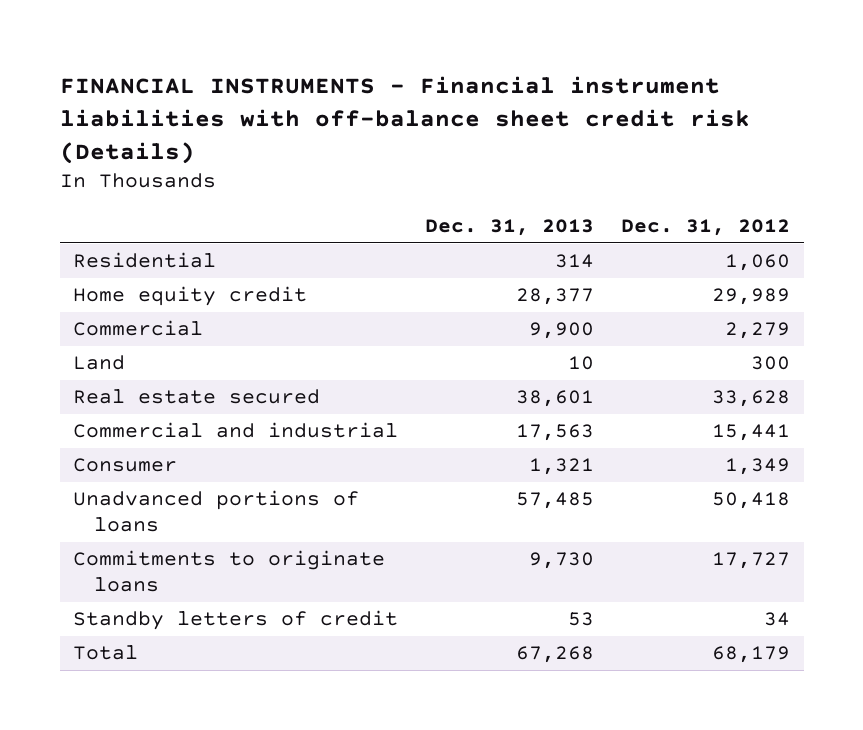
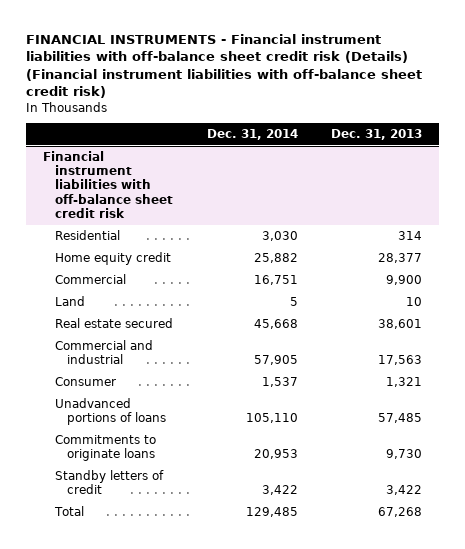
[59,75,750,164] FINANCIAL INSTRUMENTS - Financial instrument liabilities with off-balance sheet credit risk (Details) -> [26,33,423,99] FINANCIAL INSTRUMENTS - Financial instrument liabilities with off-balance sheet credit risk (Details) (Financial instrument liabilities with off-balance sheet credit risk)
[621,219,791,237] Dec. 31, 2012 -> none
none -> [206,128,298,140] Dec. 31, 2014
none -> [43,151,174,218] Financial instrument liabilities with off-balance sheet credit risk
[568,612,595,627] 53 -> [386,485,423,496] 3,422

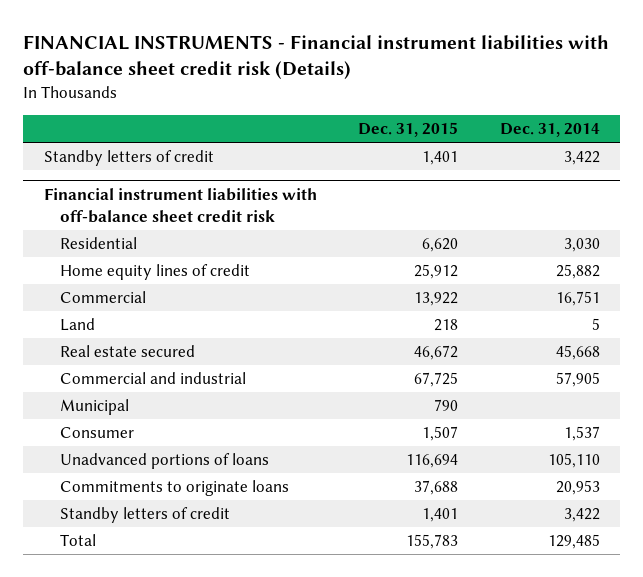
[26,33,423,99] FINANCIAL INSTRUMENTS - Financial instrument liabilities with off-balance sheet credit risk (Details) (Financial instrument liabilities with off-balance sheet credit risk) -> [23,35,610,80] FINANCIAL INSTRUMENTS - Financial instrument liabilities with off-balance sheet credit risk (Details)
[331,128,423,140] Dec. 31, 2013 -> none
none -> [358,122,459,138] Dec. 31, 2015
none -> [43,150,214,167] Standby letters of credit
[55,252,172,266] Home equity credit -> [59,264,250,281] Home equity lines of credit
none -> [59,399,129,416] Municipal

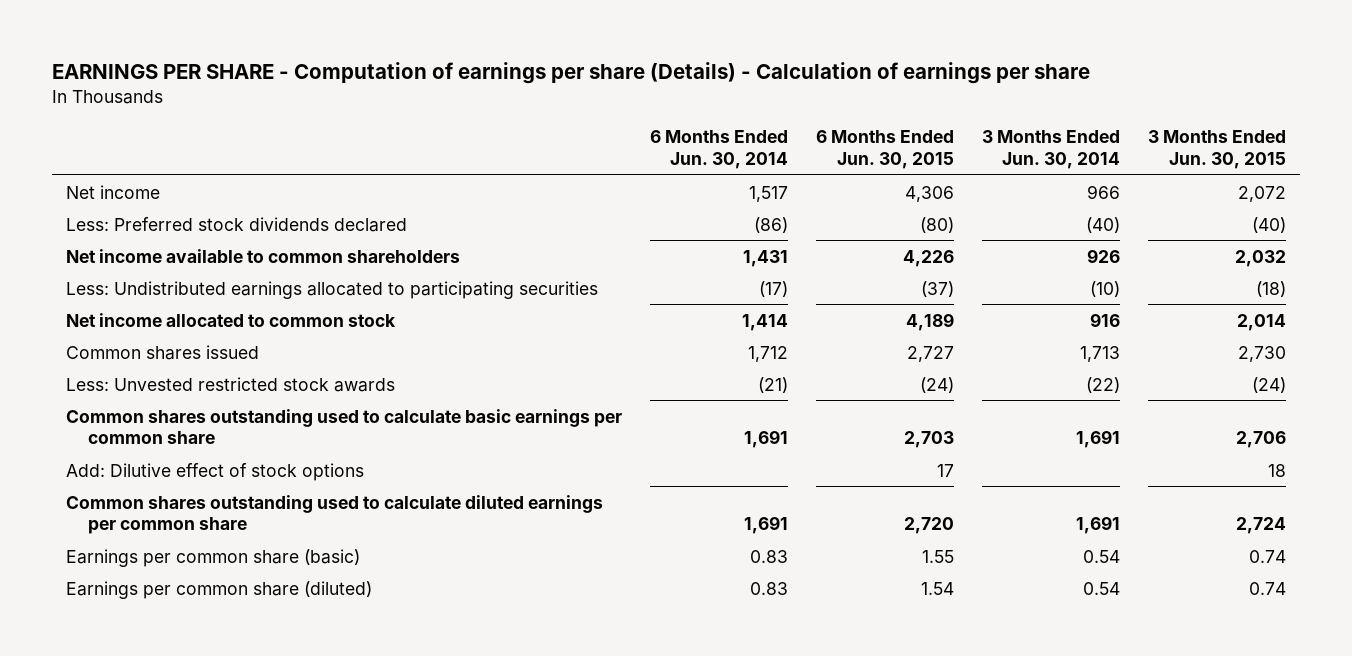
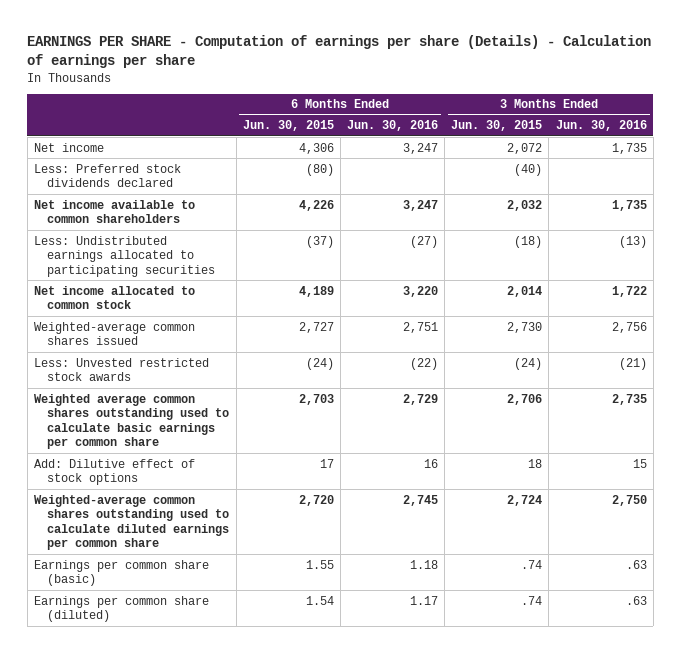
[649,130,788,170] 6 Months Ended Jun. 30, 2014 -> none
[981,130,1120,170] 3 Months Ended Jun. 30, 2014 -> none
none -> [347,120,439,132] Jun. 30, 2016
none -> [555,120,647,132] Jun. 30, 2016
[65,344,259,360] Common shares issued -> [33,321,195,346] Weighted-average common shares issued
[65,408,622,445] Common shares outstanding used to calculate basic earnings per common share -> [33,393,230,450] Weighted average common shares outstanding used to calculate basic earnings per common share
[65,494,603,535] Common shares outstanding used to calculate diluted earnings per common share -> [33,494,230,551] Weighted-average common shares outstanding used to calculate diluted earnings per common share
[1248,549,1286,563] 0.74 -> [521,559,543,569] .74
[1248,581,1286,595] 0.74 -> [521,595,543,605] .74

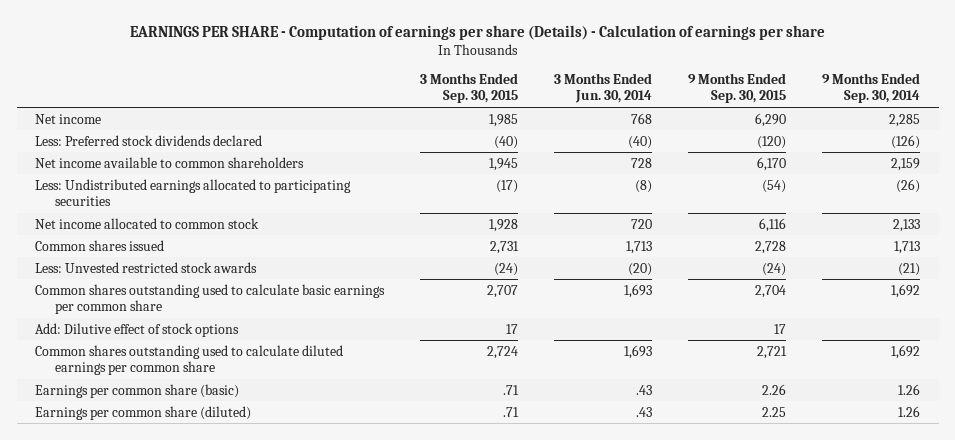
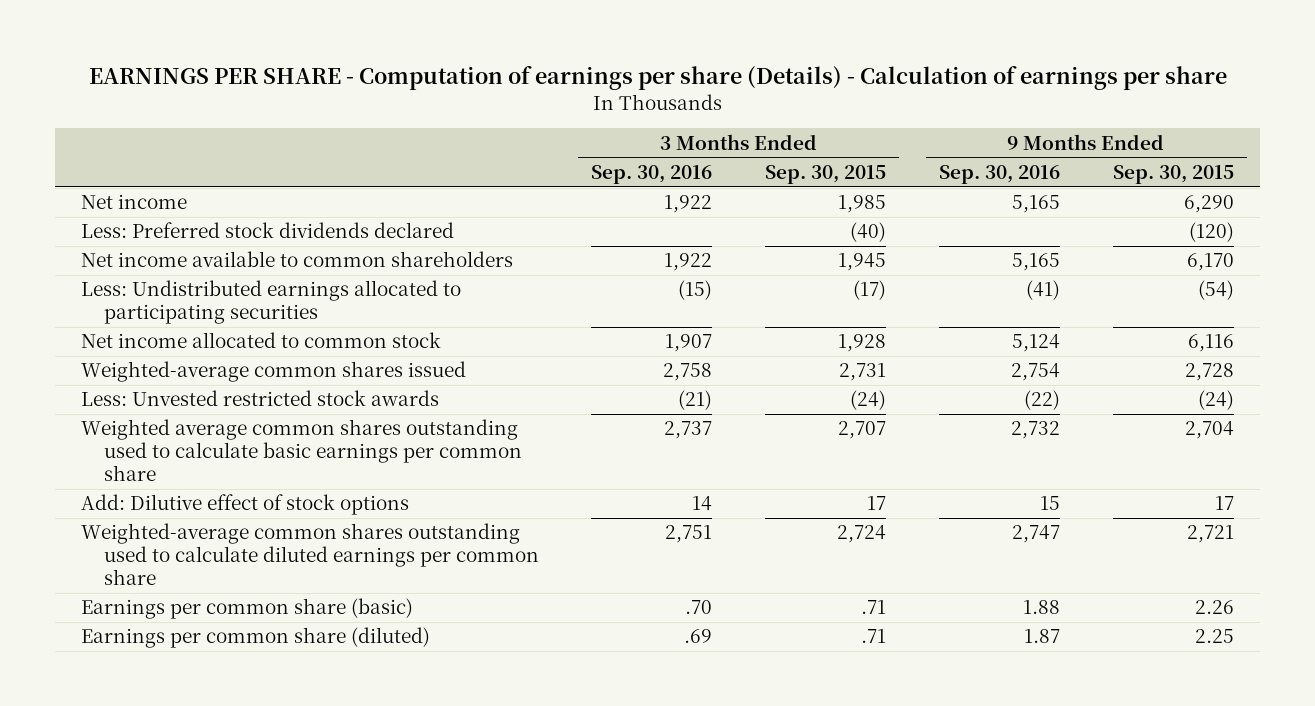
[554,73,653,104] 3 Months Ended Jun. 30, 2014 -> none
[822,73,921,104] 9 Months Ended Sep. 30, 2014 -> none
none -> [591,164,713,184] Sep. 30, 2016
none -> [939,164,1061,184] Sep. 30, 2016
[34,239,164,251] Common shares issued -> [81,361,467,383] Weighted-average common shares issued
[34,283,385,314] Common shares outstanding used to calculate basic earnings per common share -> [81,419,522,482] Weighted average common shares outstanding used to calculate basic earnings per common share
[34,344,343,375] Common shares outstanding used to calculate diluted earnings per common share -> [81,523,539,586] Weighted-average common shares outstanding used to calculate diluted earnings per common share

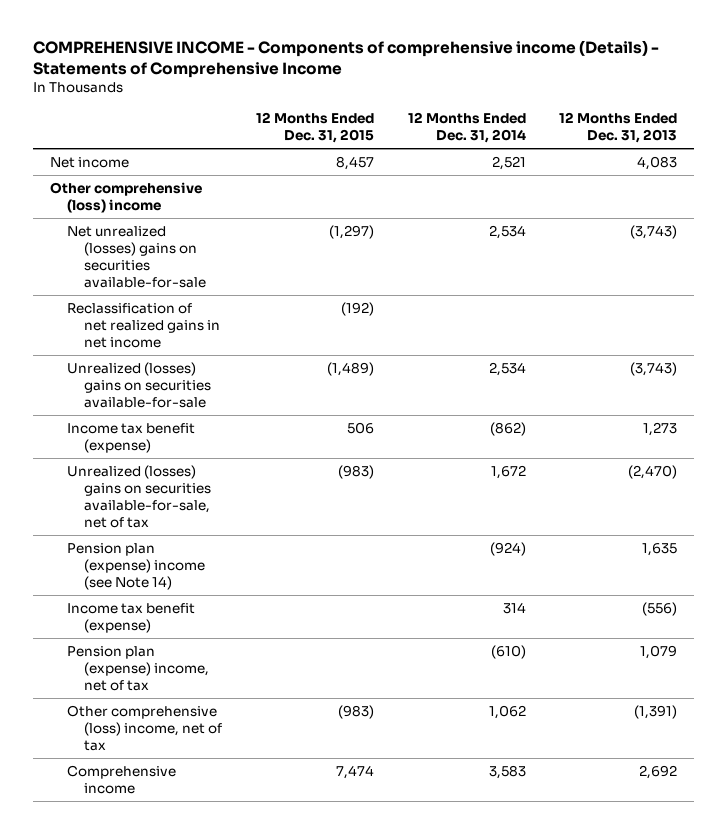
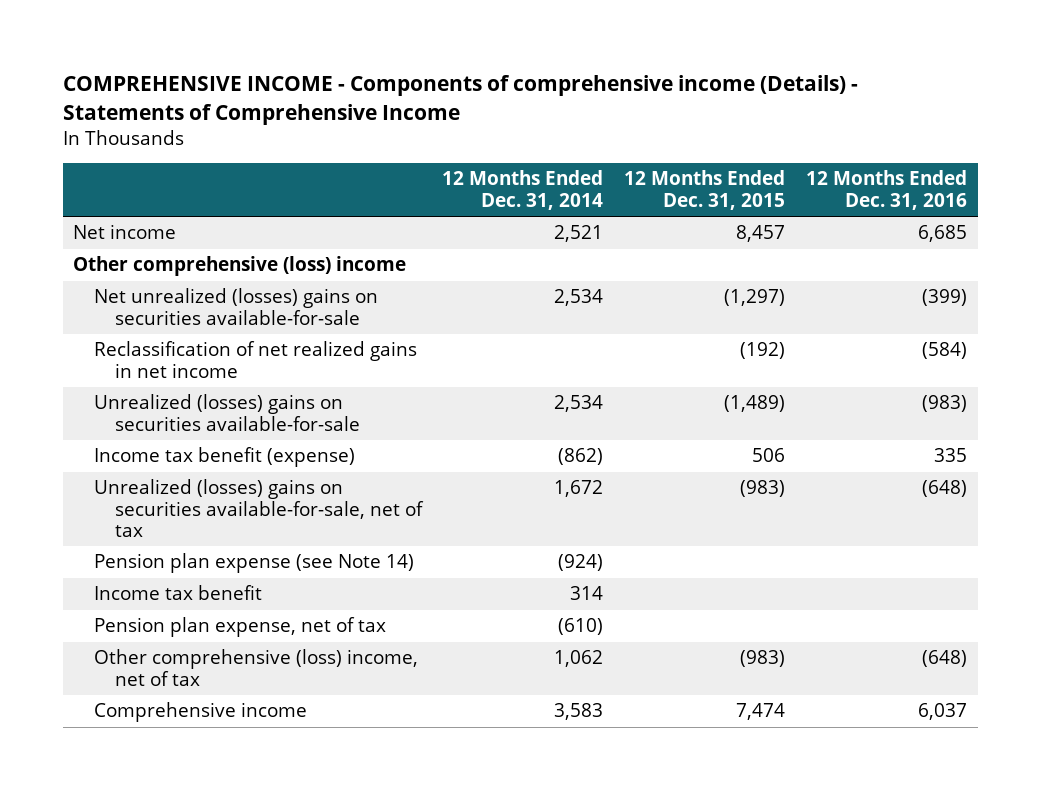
[559,111,678,144] 12 Months Ended Dec. 31, 2013 -> none
none -> [806,170,968,210] 12 Months Ended Dec. 31, 2016
[66,542,206,591] Pension plan (expense) income (see Note 14) -> [94,553,415,574] Pension plan expense (see Note 14)
[66,602,195,633] Income tax benefit (expense) -> [94,585,263,601] Income tax benefit
[66,645,210,692] Pension plan (expense) income, net of tax -> [94,617,387,638] Pension plan expense, net of tax

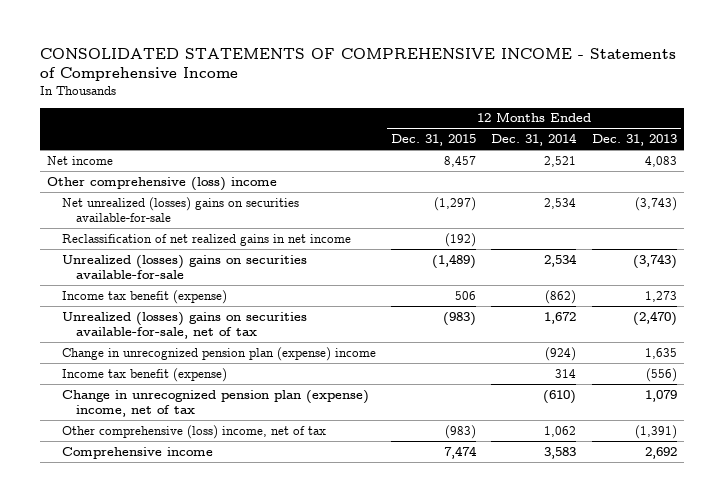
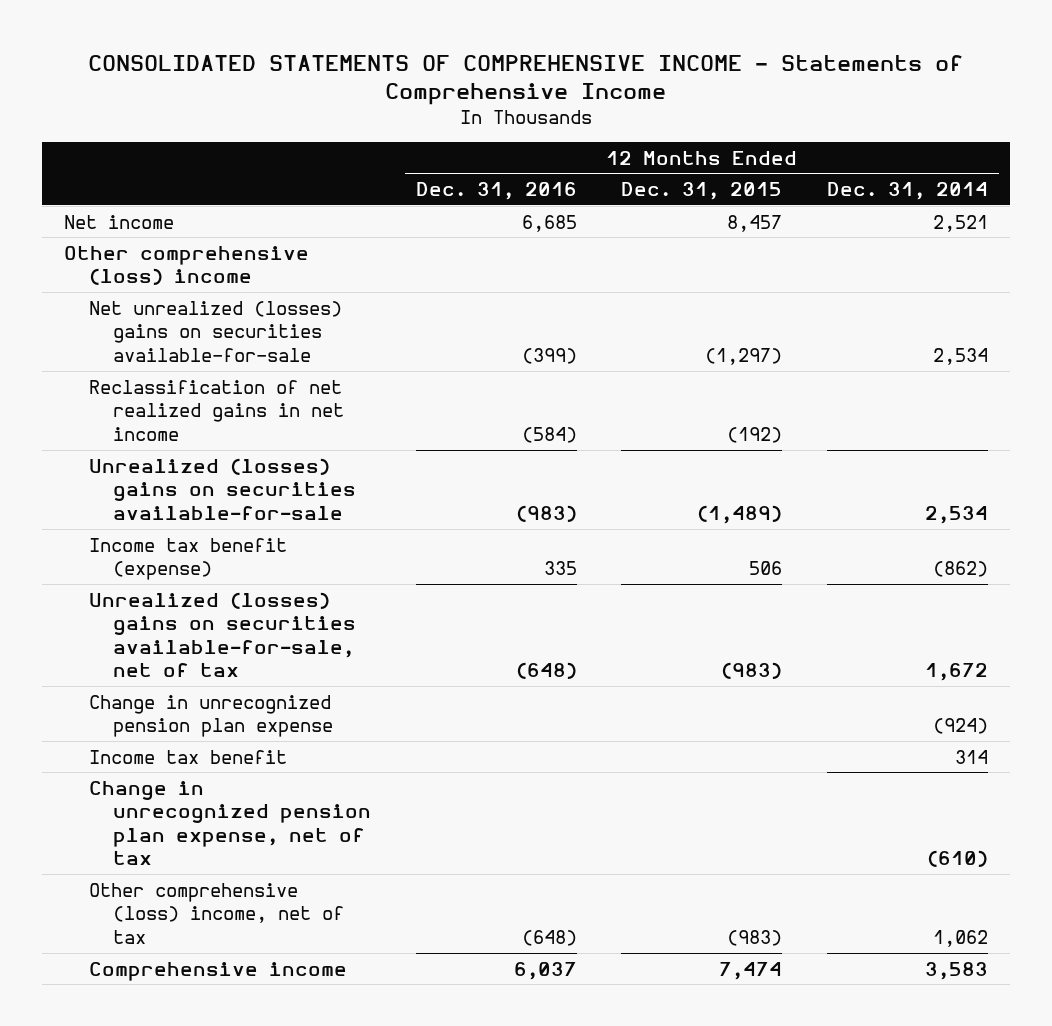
[591,134,677,147] Dec. 31, 2013 -> none
none -> [415,182,577,201] Dec. 31, 2016
[61,346,376,361] Change in unrecognized pension plan (expense) income -> [88,694,334,738] Change in unrecognized pension plan expense
[61,367,227,382] Income tax benefit (expense) -> [88,749,287,764] Income tax benefit
[61,389,369,417] Change in unrecognized pension plan (expense) income, net of tax -> [88,780,372,866] Change in unrecognized pension plan expense, net of tax

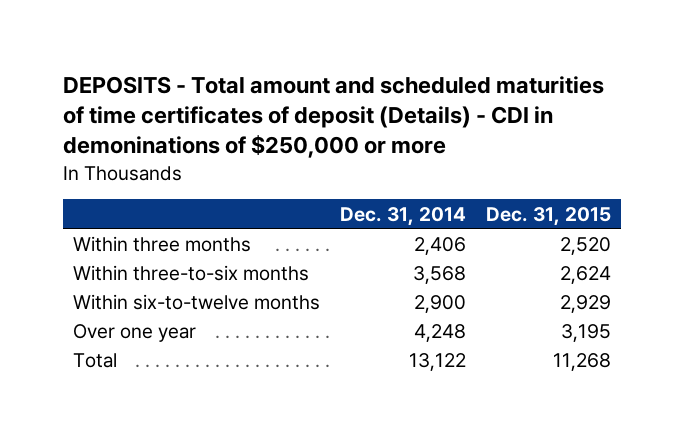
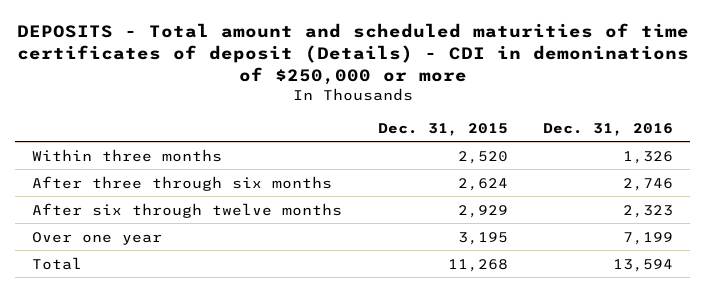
[340,206,467,226] Dec. 31, 2014 -> none
none -> [542,122,673,136] Dec. 31, 2016
[72,264,309,281] Within three-to-six months -> [32,175,333,191] After three through six months
[72,293,320,310] Within six-to-twelve months -> [32,202,343,218] After six through twelve months

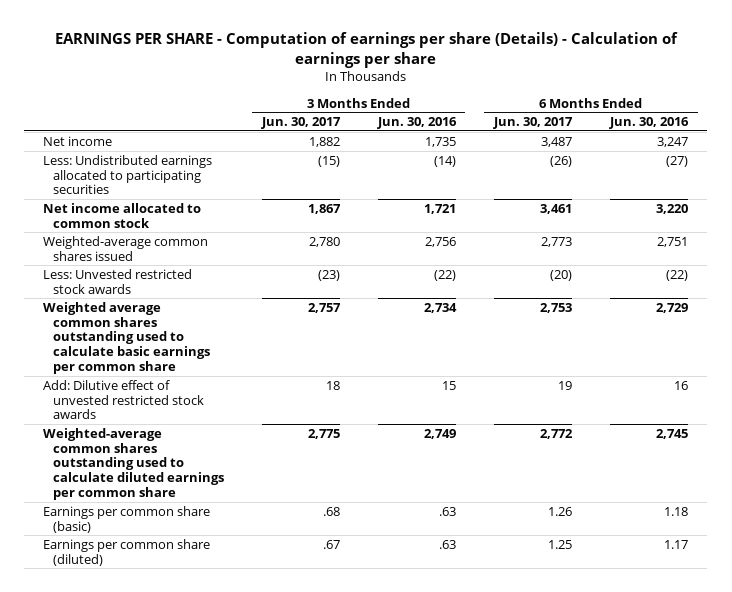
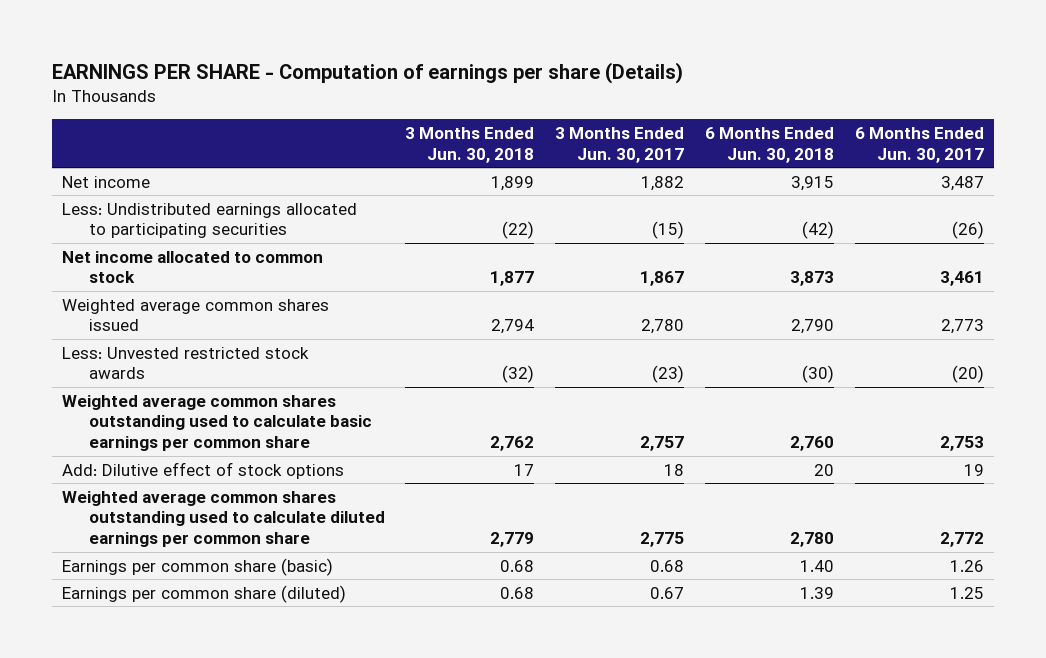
[54,32,678,68] EARNINGS PER SHARE - Computation of earnings per share (Details) - Calculation of earnings per share -> [51,61,683,84] EARNINGS PER SHARE - Computation of earnings per share (Details)
[376,117,457,130] Jun. 30, 2016 -> none
[609,117,690,130] Jun. 30, 2016 -> none
none -> [405,126,535,163] 3 Months Ended Jun. 30, 2018
none -> [704,126,834,163] 6 Months Ended Jun. 30, 2018
[43,235,209,261] Weighted-average common shares issued -> [62,298,330,332] Weighted average common shares issued
[43,379,204,420] Add: Dilutive effect of unvested restricted stock awards -> [62,461,345,479] Add: Dilutive effect of stock options
[43,427,224,500] Weighted-average common shares outstanding used to calculate diluted earnings per common share -> [62,490,385,548] Weighted average common shares outstanding used to calculate diluted earnings per common share
[322,506,340,516] .68 -> [650,559,685,572] 0.68
[322,539,340,549] .67 -> [650,586,685,599] 0.67

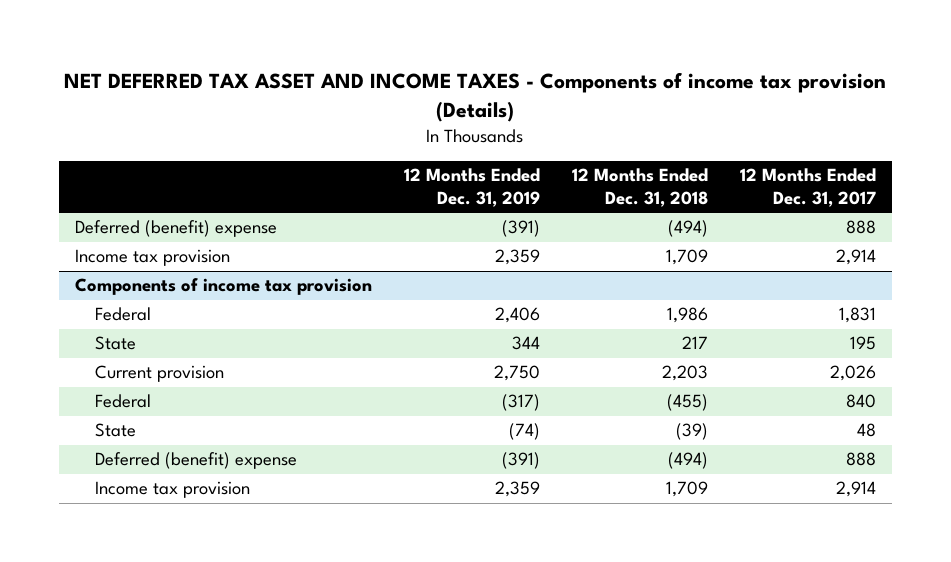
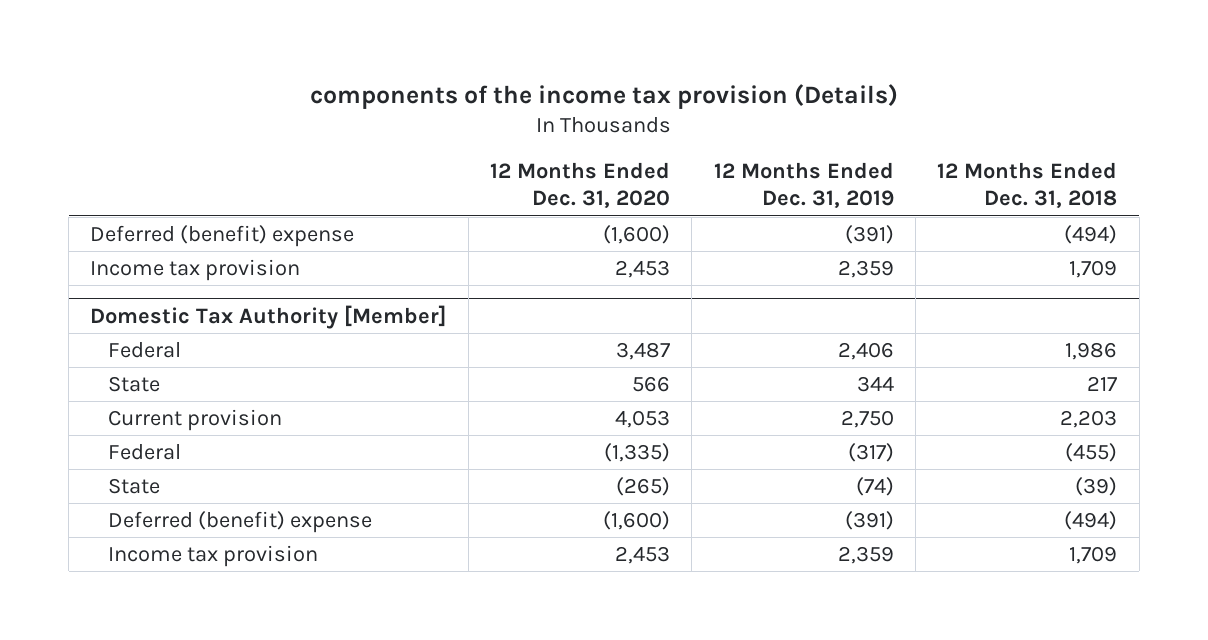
[64,71,887,122] NET DEFERRED TAX ASSET AND INCOME TAXES - Components of income tax provision (Details) -> [309,83,898,109] components of the income tax provision (Details)
[740,167,877,208] 12 Months Ended Dec. 31, 2017 -> none
none -> [490,162,671,209] 12 Months Ended Dec. 31, 2020
[74,278,372,296] Components of income tax provision -> [90,304,447,329] Domestic Tax Authority [Member]

